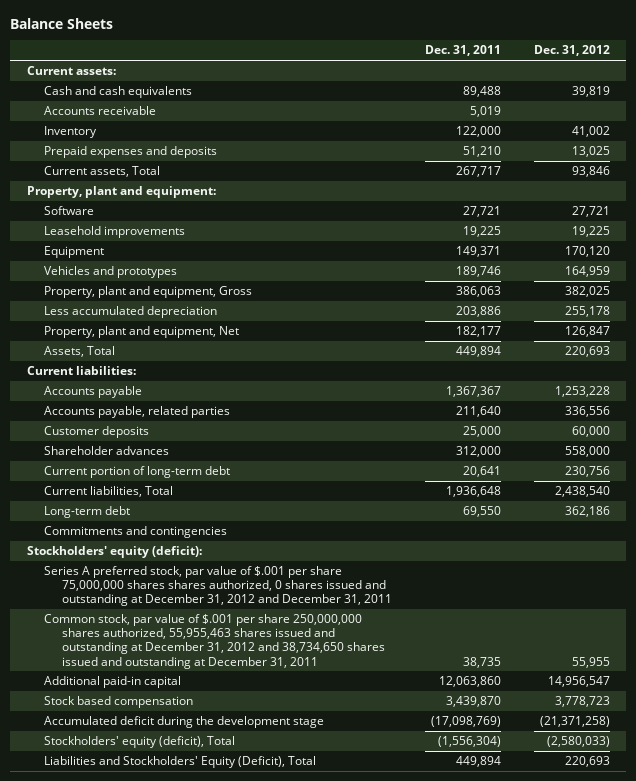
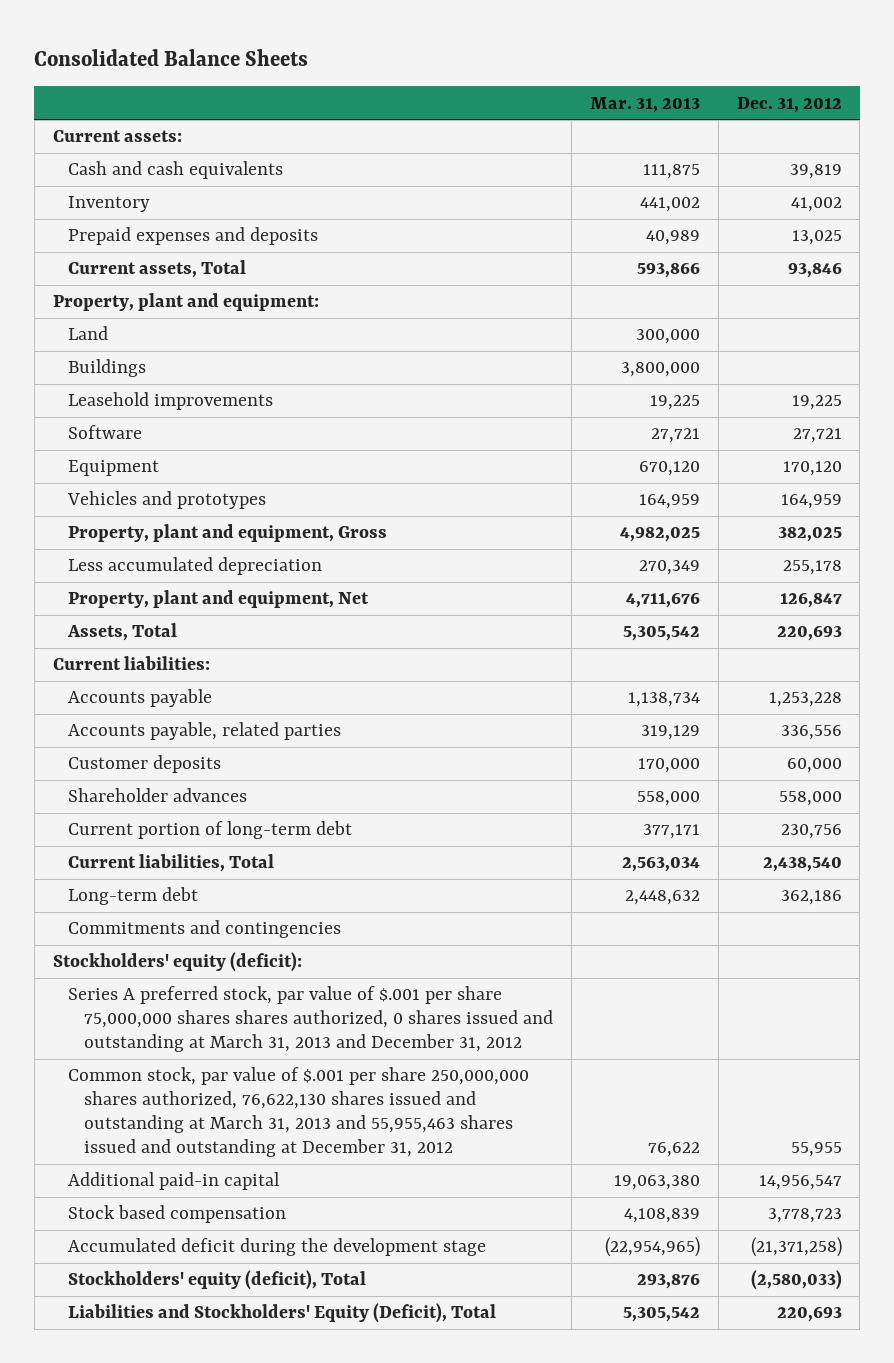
[10,17,114,29] Balance Sheets -> [34,48,309,66] Consolidated Balance Sheets
[424,45,501,57] Dec. 31, 2011 -> none
none -> [589,96,700,113] Mar. 31, 2013
[44,106,157,116] Accounts receivable -> none
none -> [68,326,109,341] Land
none -> [68,359,147,378] Buildings
[44,206,95,216] Software -> [68,425,143,440] Software
[44,566,392,607] Series A preferred stock, par value of $.001 per share 75,000,000 shares shares authorized, 0 shares issued and outstanding at December 31, 2012 and December 31, 2011 -> [68,986,553,1053] Series A preferred stock, par value of $.001 per share 75,000,000 shares shares authorized, 0 shares issued and outstanding at March 31, 2013 and December 31, 2012
[44,614,385,669] Common stock, par value of $.001 per share 250,000,000 shares authorized, 55,955,463 shares issued and outstanding at December 31, 2012 and 38,734,650 shares issued and outstanding at December 31, 2011 -> [68,1067,530,1157] Common stock, par value of $.001 per share 250,000,000 shares authorized, 76,622,130 shares issued and outstanding at March 31, 2013 and 55,955,463 shares issued and outstanding at December 31, 2012

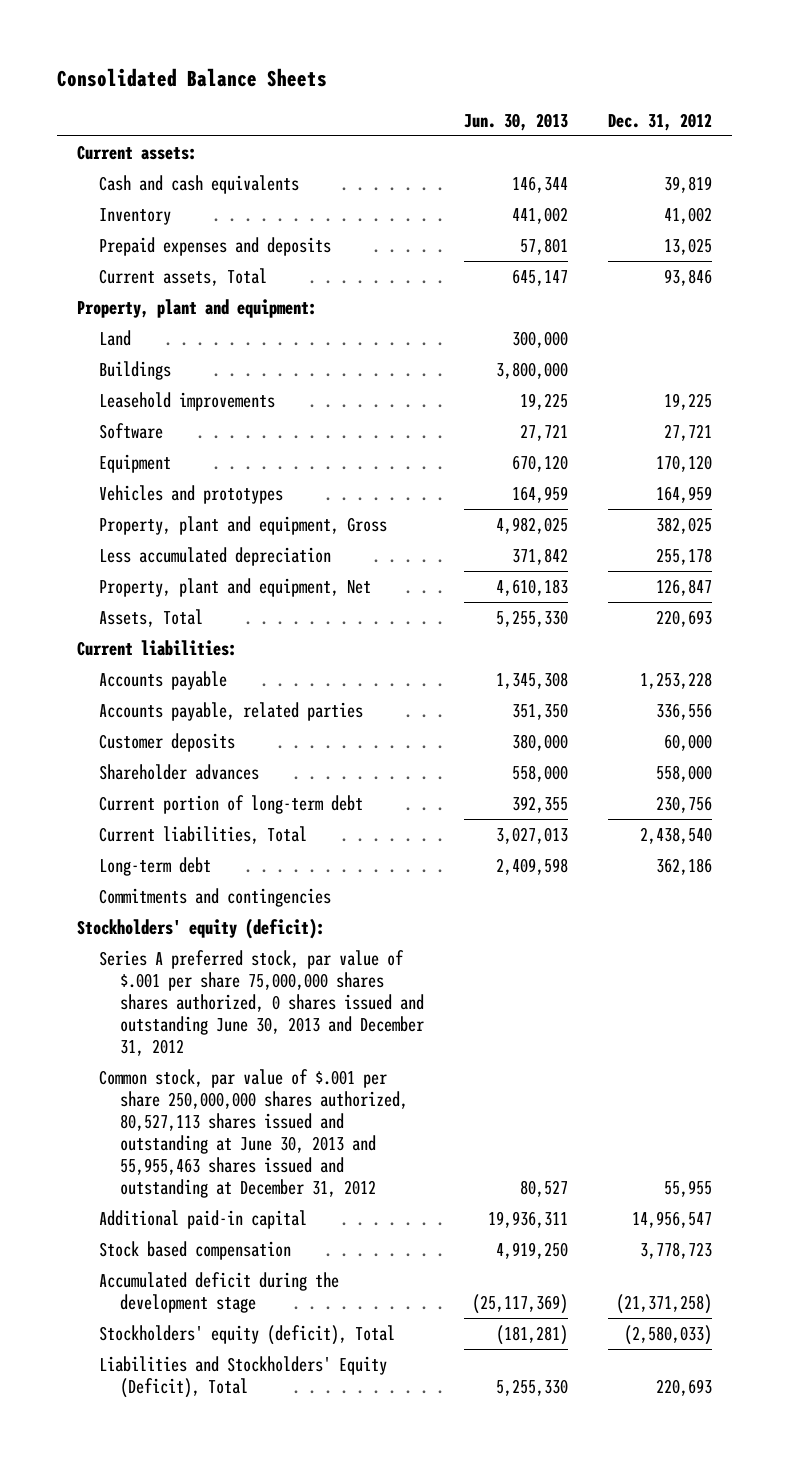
[589,96,700,113] Mar. 31, 2013 -> none
none -> [464,112,569,131] Jun. 30, 2013
[68,986,553,1053] Series A preferred stock, par value of $.001 per share 75,000,000 shares shares authorized, 0 shares issued and outstanding at March 31, 2013 and December 31, 2012 -> [98,949,425,1056] Series A preferred stock, par value of $.001 per share 75,000,000 shares shares authorized, 0 shares issued and outstanding June 30, 2013 and December 31, 2012
[68,1067,530,1157] Common stock, par value of $.001 per share 250,000,000 shares authorized, 76,622,130 shares issued and outstanding at March 31, 2013 and 55,955,463 shares issued and outstanding at December 31, 2012 -> [98,1068,409,1198] Common stock, par value of $.001 per share 250,000,000 shares authorized, 80,527,113 shares issued and outstanding at June 30, 2013 and 55,955,463 shares issued and outstanding at December 31, 2012

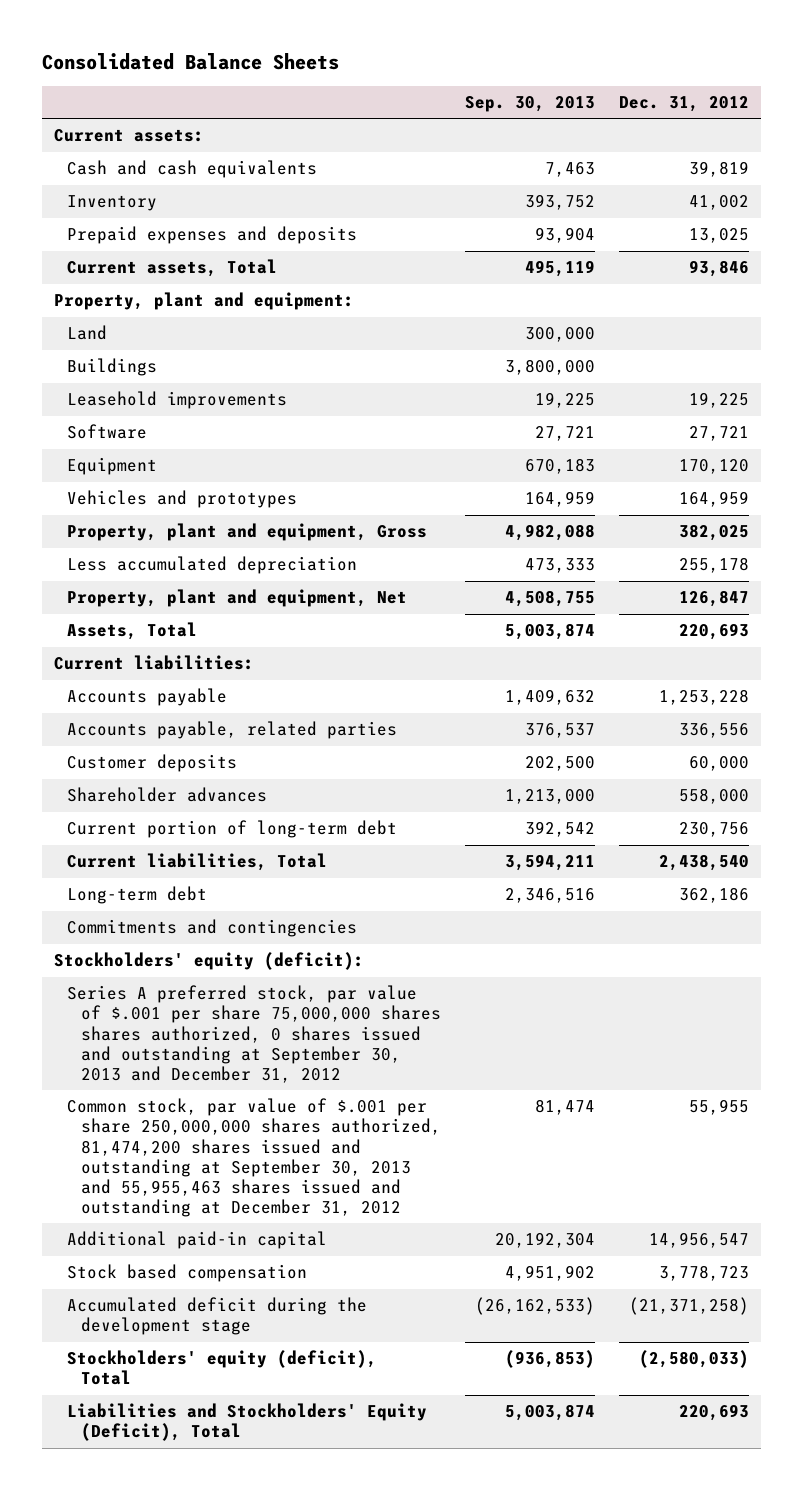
[464,112,569,131] Jun. 30, 2013 -> none
none -> [464,96,595,113] Sep. 30, 2013
[98,949,425,1056] Series A preferred stock, par value of $.001 per share 75,000,000 shares shares authorized, 0 shares issued and outstanding June 30, 2013 and December 31, 2012 -> [67,985,441,1083] Series A preferred stock, par value of $.001 per share 75,000,000 shares shares authorized, 0 shares issued and outstanding at September 30, 2013 and December 31, 2012
[98,1068,409,1198] Common stock, par value of $.001 per share 250,000,000 shares authorized, 80,527,113 shares issued and outstanding at June 30, 2013 and 55,955,463 shares issued and outstanding at December 31, 2012 -> [67,1098,441,1218] Common stock, par value of $.001 per share 250,000,000 shares authorized, 81,474,200 shares issued and outstanding at September 30, 2013 and 55,955,463 shares issued and outstanding at December 31, 2012

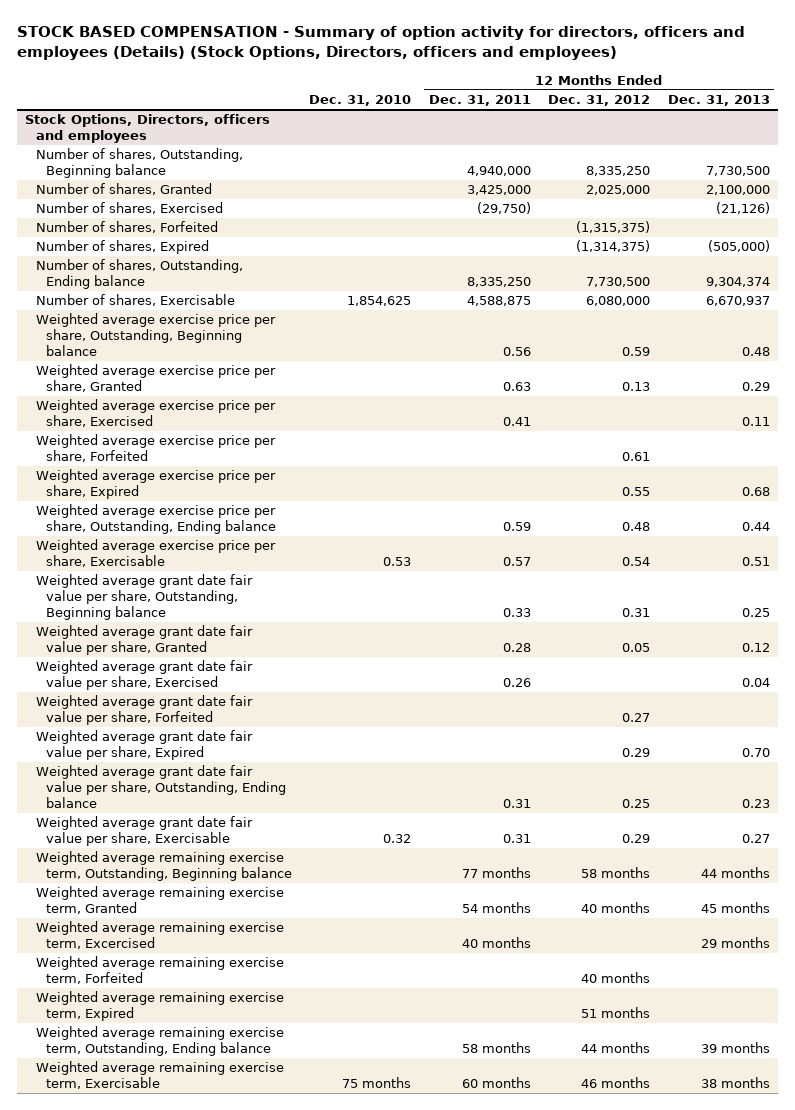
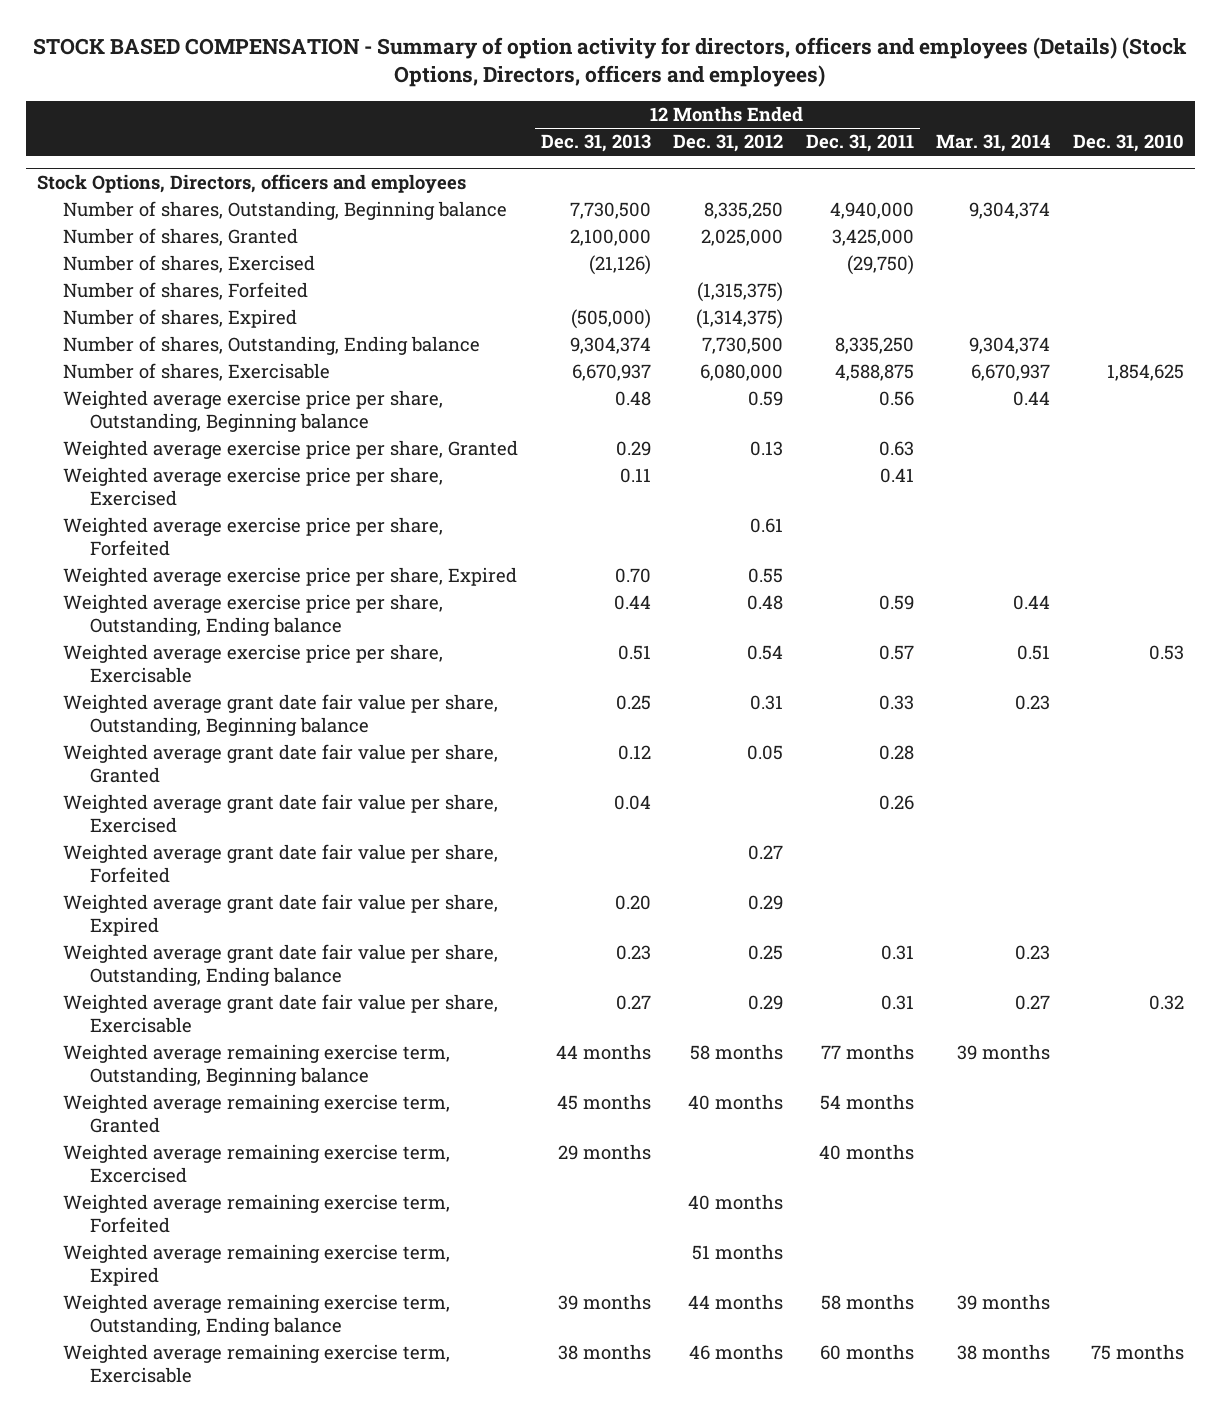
none -> [936,134,1051,153] Mar. 31, 2014
[741,487,770,497] 0.68 -> [614,568,651,584] 0.70
[741,748,770,758] 0.70 -> [614,895,651,911] 0.20

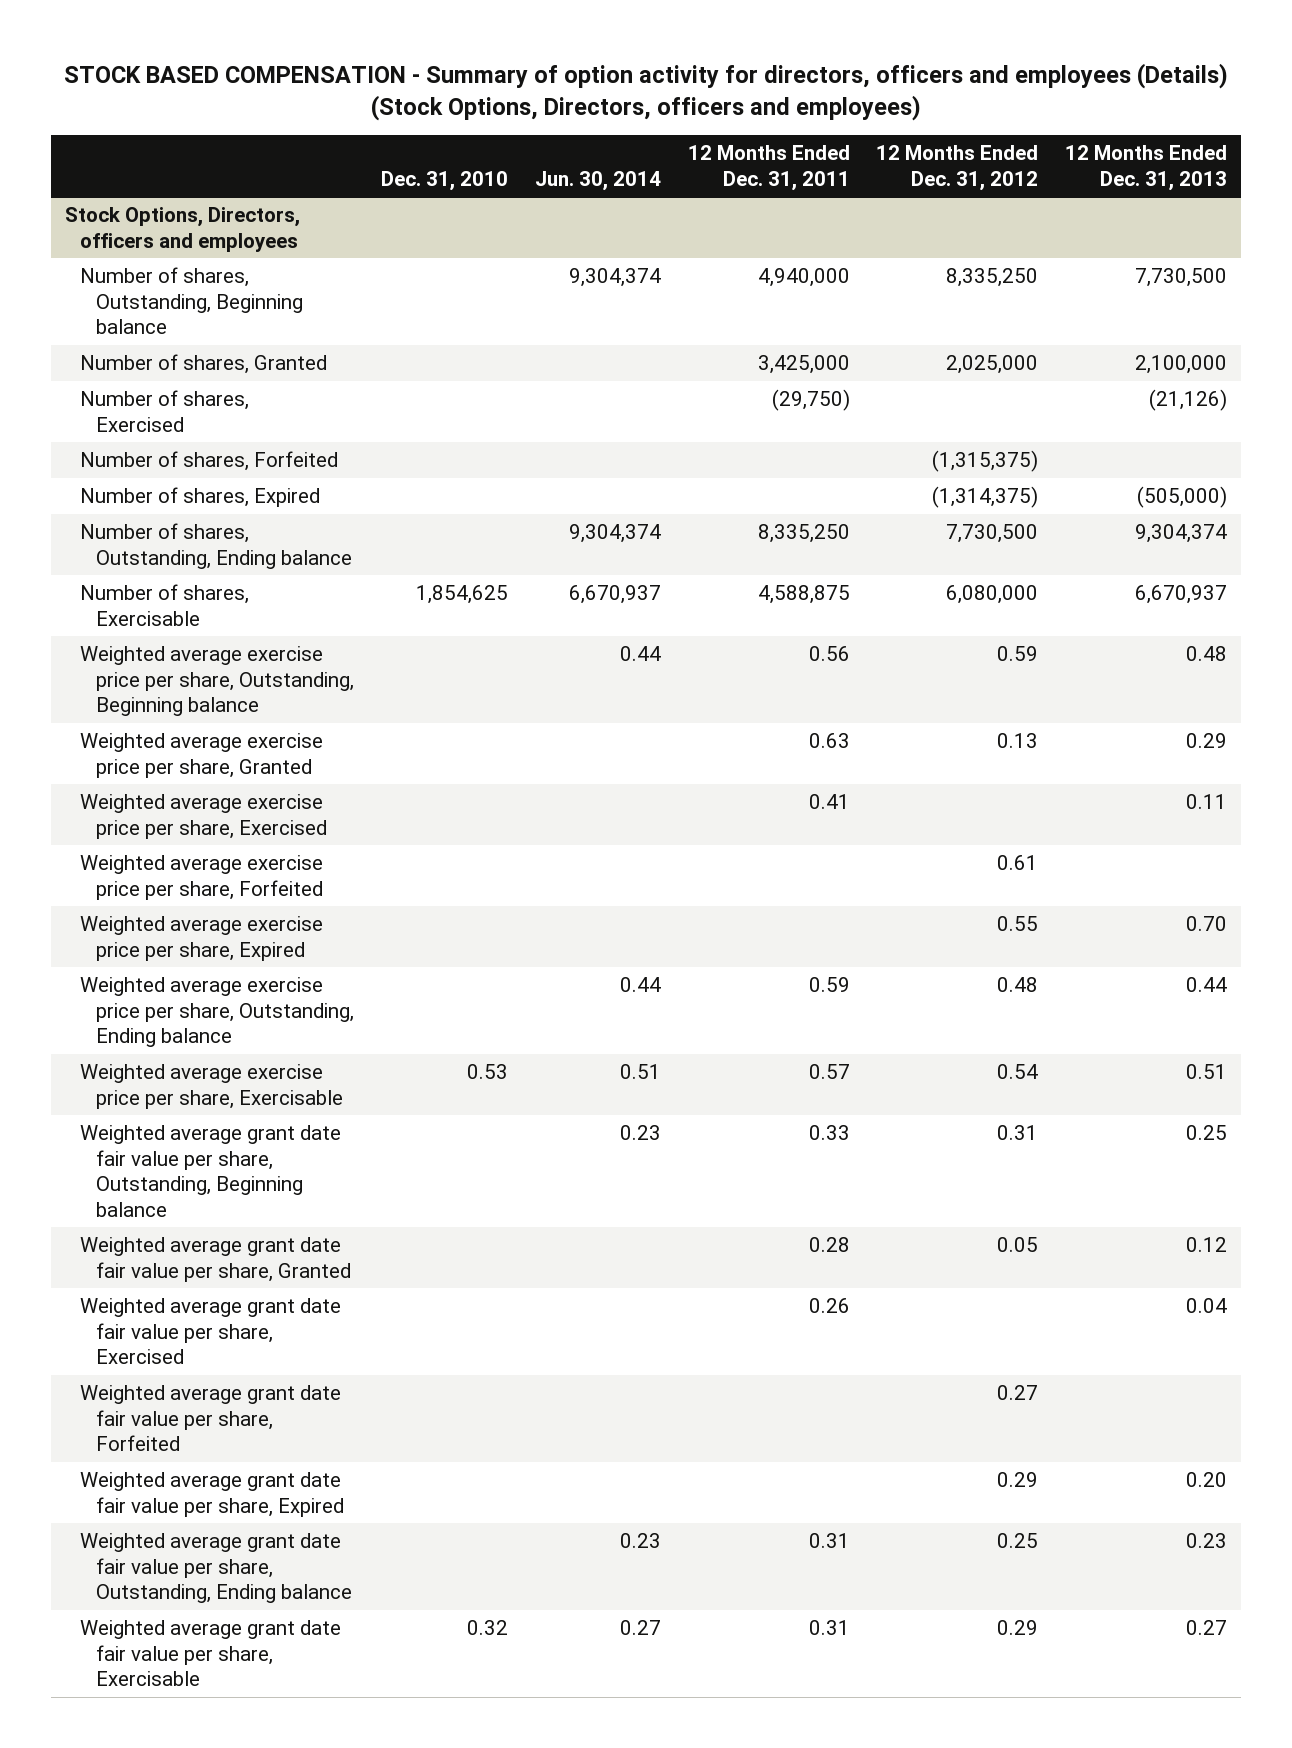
[936,134,1051,153] Mar. 31, 2014 -> none
none -> [534,170,661,191] Jun. 30, 2014
[63,1044,451,1086] Weighted average remaining exercise term, Outstanding, Beginning balance -> none
[63,1094,451,1133] Weighted average remaining exercise term, Granted -> none
[63,1144,451,1183] Weighted average remaining exercise term, Excercised -> none
[63,1194,451,1233] Weighted average remaining exercise term, Forfeited -> none
[63,1244,451,1286] Weighted average remaining exercise term, Expired -> none
[63,1294,451,1336] Weighted average remaining exercise term, Outstanding, Ending balance -> none
[63,1344,451,1383] Weighted average remaining exercise term, Exercisable -> none

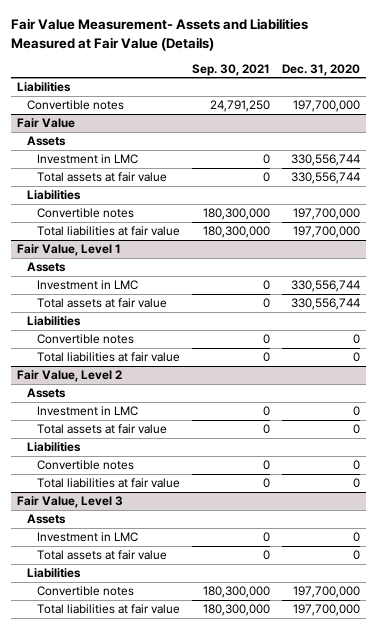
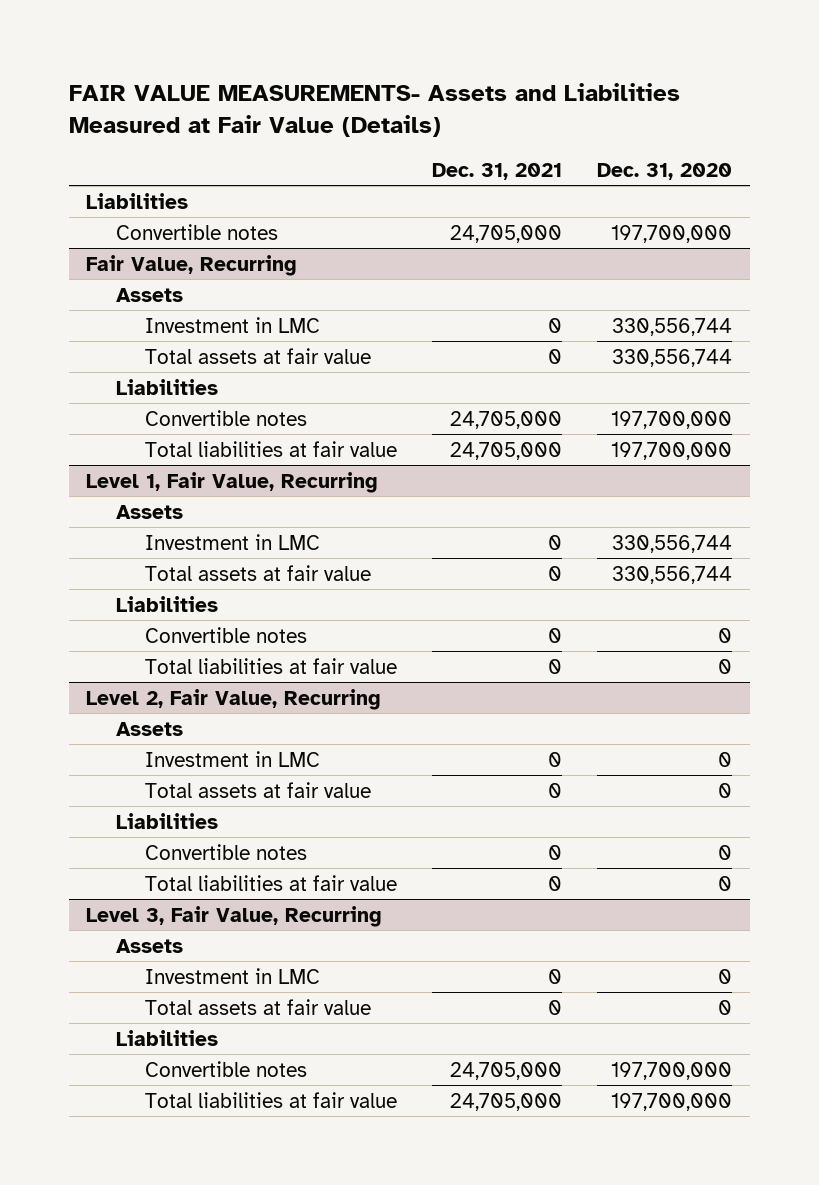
[11,18,309,51] Fair Value Measurement- Assets and Liabilities Measured at Fair Value (Details) -> [68,83,680,138] FAIR VALUE MEASUREMENTS- Assets and Liabilities Measured at Fair Value (Details)
[192,63,271,76] Sep. 30, 2021 -> none
none -> [432,162,563,180] Dec. 31, 2021
[17,118,76,129] Fair Value -> [86,254,298,276] Fair Value, Recurring
[17,244,122,257] Fair Value, Level 1 -> [86,471,379,493] Level 1, Fair Value, Recurring
[17,370,123,383] Fair Value, Level 2 -> [86,688,382,710] Level 2, Fair Value, Recurring
[17,496,124,509] Fair Value, Level 3 -> [86,905,383,927] Level 3, Fair Value, Recurring

